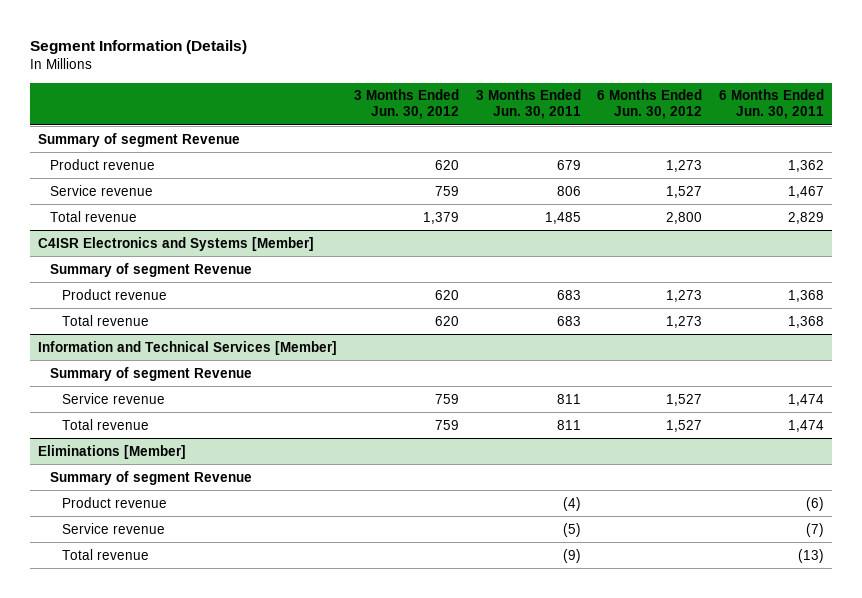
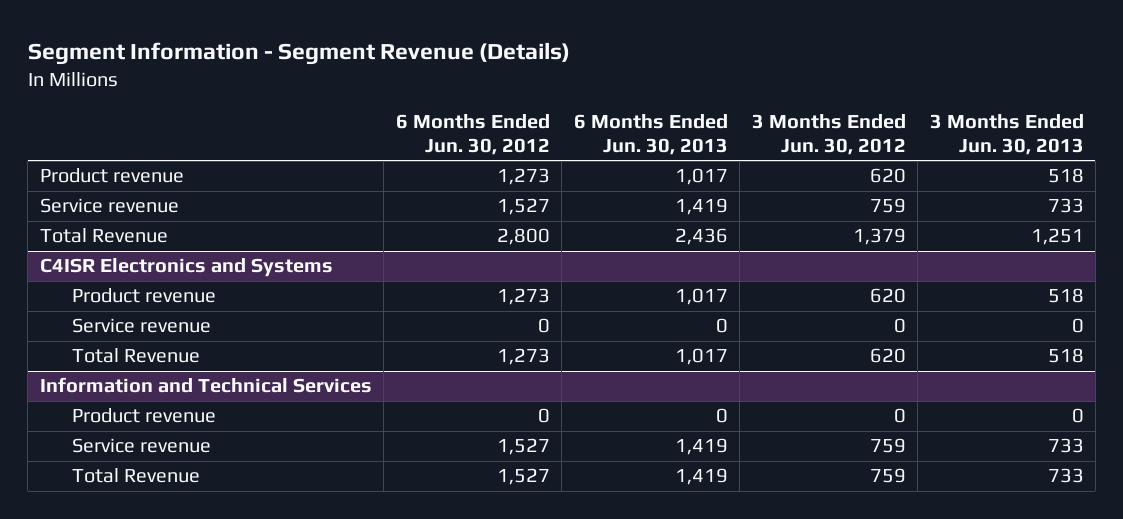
[30,39,248,54] Segment Information (Details) -> [27,42,570,66] Segment Information - Segment Revenue (Details)
[475,89,581,120] 3 Months Ended Jun. 30, 2011 -> none
[718,89,824,120] 6 Months Ended Jun. 30, 2011 -> none
none -> [573,113,728,155] 6 Months Ended Jun. 30, 2013
none -> [929,113,1084,155] 3 Months Ended Jun. 30, 2013
[38,132,241,147] Summary of segment Revenue -> none
[50,262,253,277] Summary of segment Revenue -> none
[50,210,138,222] Total revenue -> [39,228,168,244] Total Revenue
[38,236,315,251] C4ISR Electronics and Systems [Member] -> [39,258,333,278] C4ISR Electronics and Systems
[50,366,253,381] Summary of segment Revenue -> none
none -> [71,318,211,334] Service revenue
[62,314,150,326] Total revenue -> [71,348,200,364] Total Revenue
[38,340,338,355] Information and Technical Services [Member] -> [39,377,372,394] Information and Technical Services
none -> [71,408,216,424] Product revenue
[38,444,187,459] Eliminations [Member] -> none
[50,470,253,485] Summary of segment Revenue -> none
[62,496,168,508] Product revenue -> none
[62,522,166,534] Service revenue -> none
[62,548,150,560] Total revenue -> none
[62,418,150,430] Total revenue -> [71,468,200,484] Total Revenue

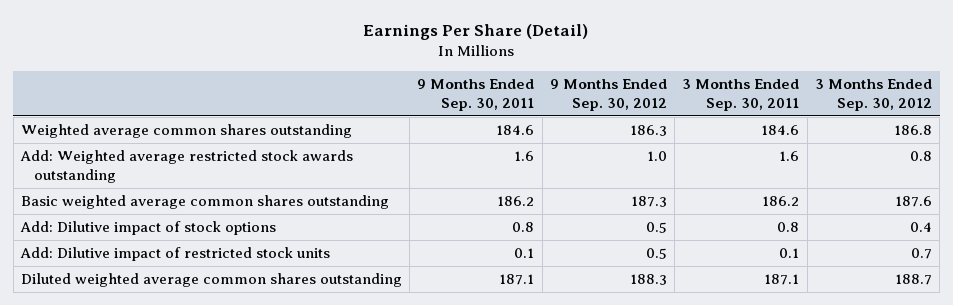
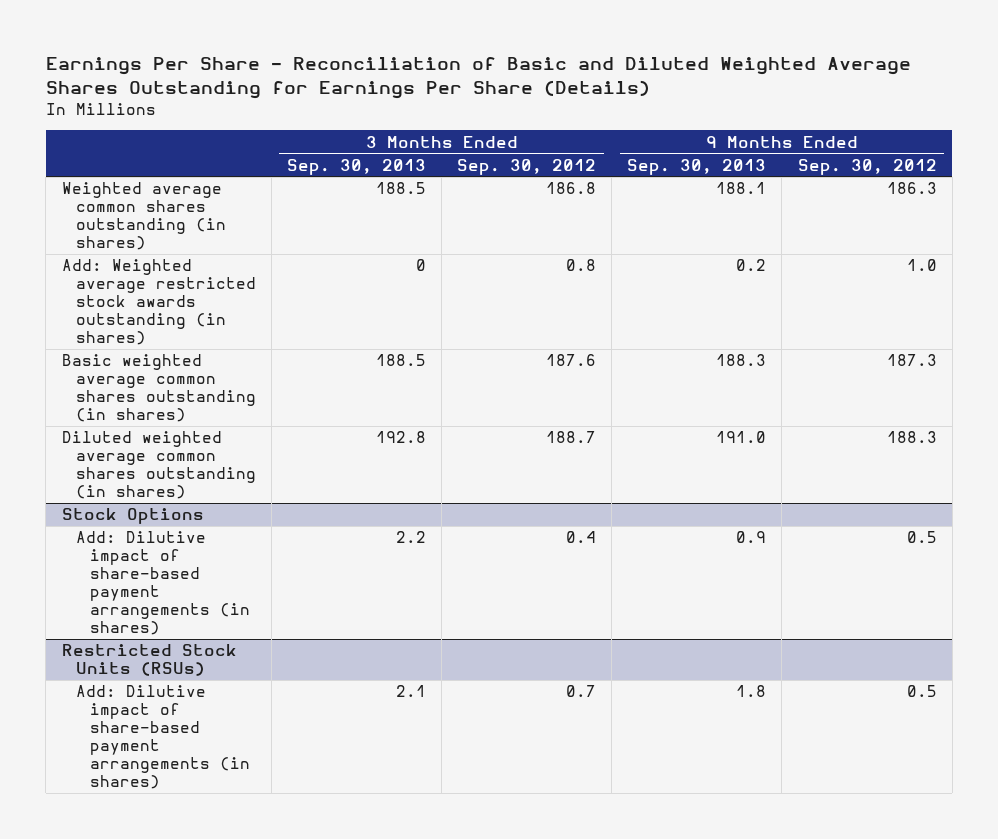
[363,24,589,41] Earnings Per Share (Detail) -> [45,56,911,99] Earnings Per Share - Reconciliation of Basic and Diluted Weighted Average Shares Outstanding for Earnings Per Share (Details)
[417,79,535,111] 9 Months Ended Sep. 30, 2011 -> none
[682,79,800,111] 3 Months Ended Sep. 30, 2011 -> none
none -> [286,158,426,175] Sep. 30, 2013
none -> [627,158,767,175] Sep. 30, 2013
[20,221,277,236] Add: Dilutive impact of stock options -> none
[20,247,331,262] Add: Dilutive impact of restricted stock units -> none
[21,124,353,139] Weighted average common shares outstanding -> [61,182,226,251] Weighted average common shares outstanding (in shares)
[20,150,354,183] Add: Weighted average restricted stock awards outstanding -> [61,259,256,345] Add: Weighted average restricted stock awards outstanding (in shares)
[21,195,390,210] Basic weighted average common shares outstanding -> [61,354,256,423] Basic weighted average common shares outstanding (in shares)
[21,273,403,288] Diluted weighted average common shares outstanding -> [61,431,256,500] Diluted weighted average common shares outstanding (in shares)
none -> [61,508,204,525] Stock Options
none -> [75,531,250,635] Add: Dilutive impact of share-based payment arrangements (in shares)
none -> [61,644,237,677] Restricted Stock Units (RSUs)
none -> [75,685,250,789] Add: Dilutive impact of share-based payment arrangements (in shares)

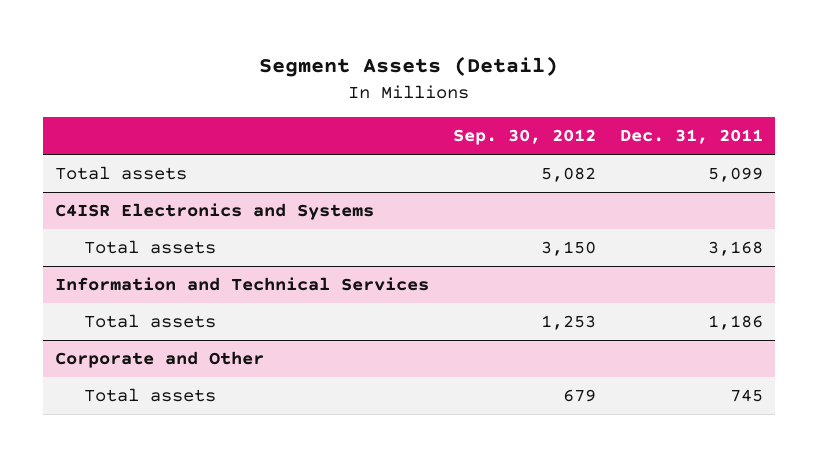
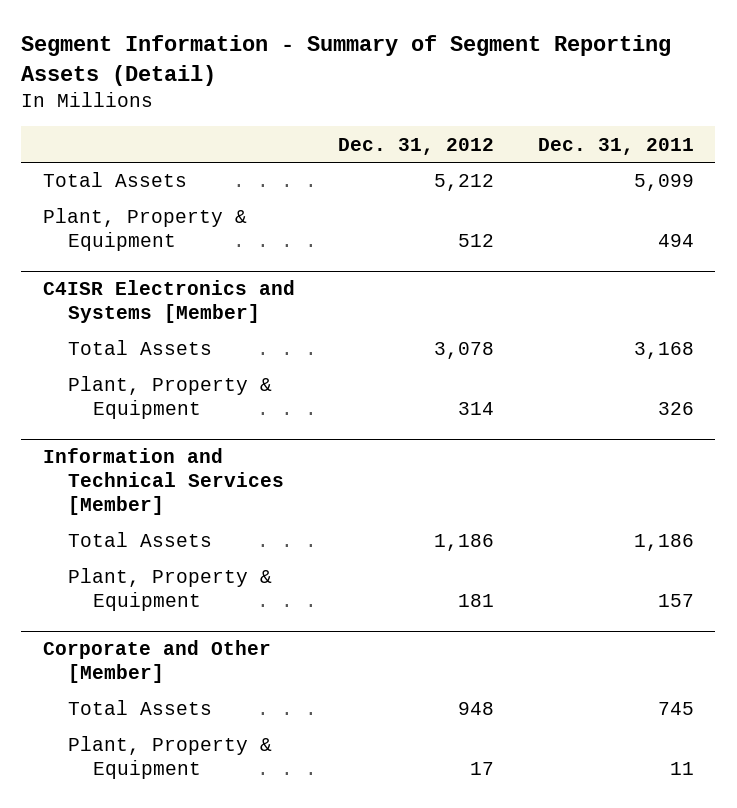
[258,56,558,78] Segment Assets (Detail) -> [21,35,672,87] Segment Information - Summary of Segment Reporting Assets (Detail)
[452,129,596,146] Sep. 30, 2012 -> none
none -> [338,137,495,155] Dec. 31, 2012
[54,166,187,181] Total assets -> [42,172,187,188] Total Assets
none -> [42,208,247,252] Plant, Property & Equipment
[54,203,374,221] C4ISR Electronics and Systems -> [42,280,295,324] C4ISR Electronics and Systems [Member]
[83,240,216,255] Total assets -> [67,340,212,356] Total Assets
none -> [67,376,272,420] Plant, Property & Equipment
[54,277,429,292] Information and Technical Services -> [42,448,284,516] Information and Technical Services [Member]
[83,314,216,329] Total assets -> [67,532,212,548] Total Assets
none -> [67,568,272,612] Plant, Property & Equipment
[54,351,264,369] Corporate and Other -> [42,640,271,684] Corporate and Other [Member]
[83,388,216,403] Total assets -> [67,700,212,716] Total Assets
none -> [67,736,272,780] Plant, Property & Equipment

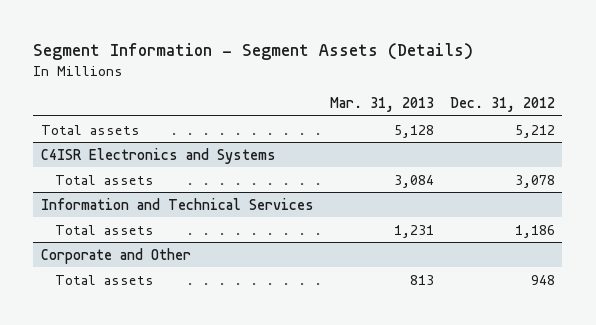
[21,35,672,87] Segment Information - Summary of Segment Reporting Assets (Detail) -> [33,42,474,60] Segment Information - Segment Assets (Details)
[537,137,694,155] Dec. 31, 2011 -> none
none -> [329,96,434,112] Mar. 31, 2013
[42,208,247,252] Plant, Property & Equipment -> none
[67,376,272,420] Plant, Property & Equipment -> none
[67,568,272,612] Plant, Property & Equipment -> none
[67,736,272,780] Plant, Property & Equipment -> none
[42,172,187,188] Total Assets -> [41,124,141,135] Total assets
[42,280,295,324] C4ISR Electronics and Systems [Member] -> [41,147,277,164] C4ISR Electronics and Systems
[67,340,212,356] Total Assets -> [55,174,155,185] Total assets
[42,448,284,516] Information and Technical Services [Member] -> [41,197,315,210] Information and Technical Services
[67,532,212,548] Total Assets -> [55,224,155,235] Total assets
[42,640,271,684] Corporate and Other [Member] -> [41,247,192,264] Corporate and Other
[67,700,212,716] Total Assets -> [55,274,155,285] Total assets

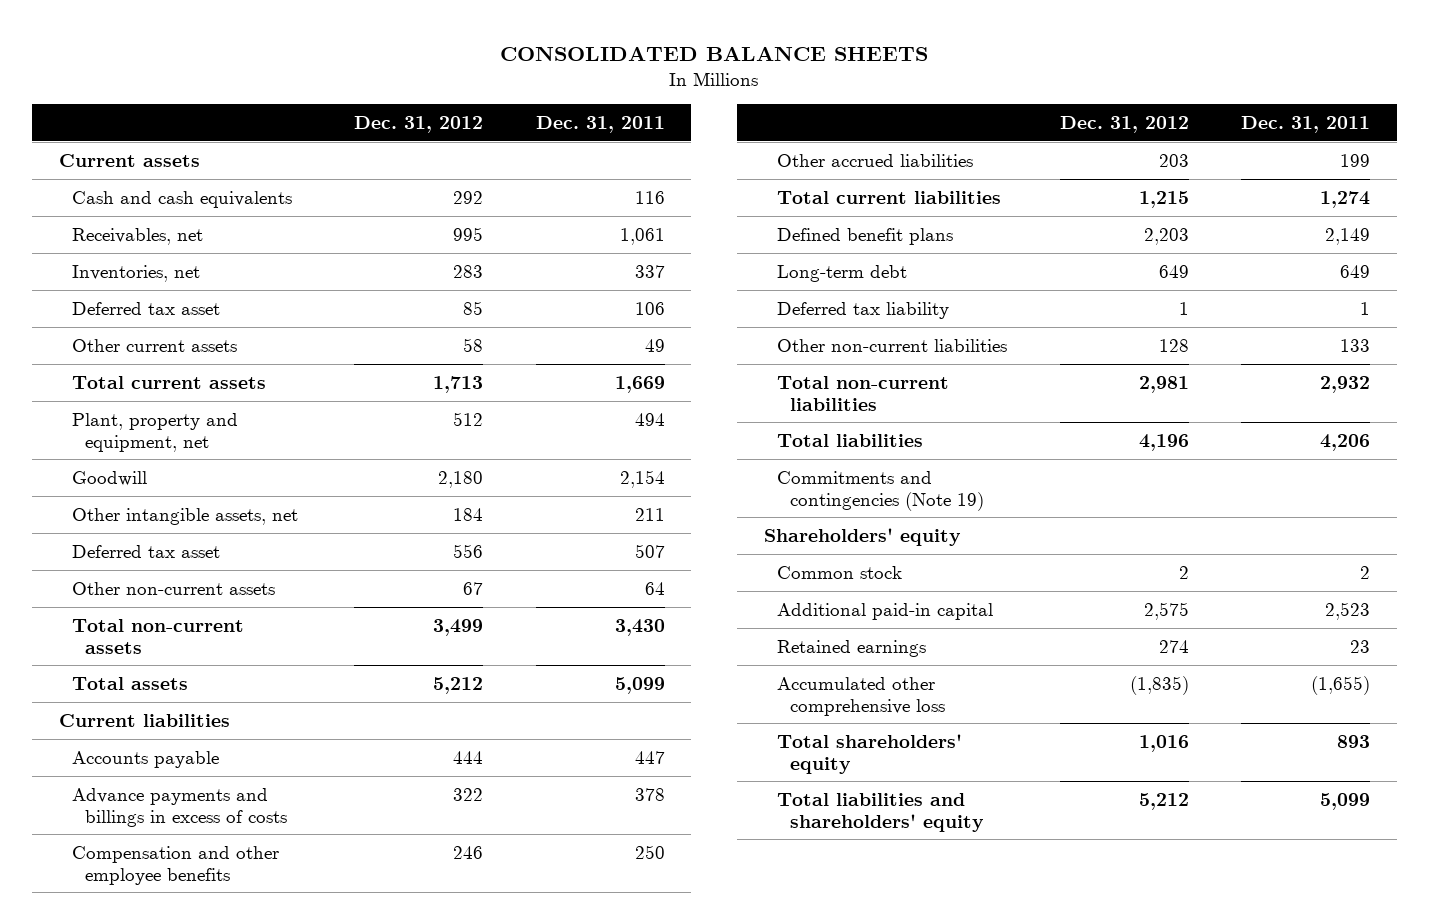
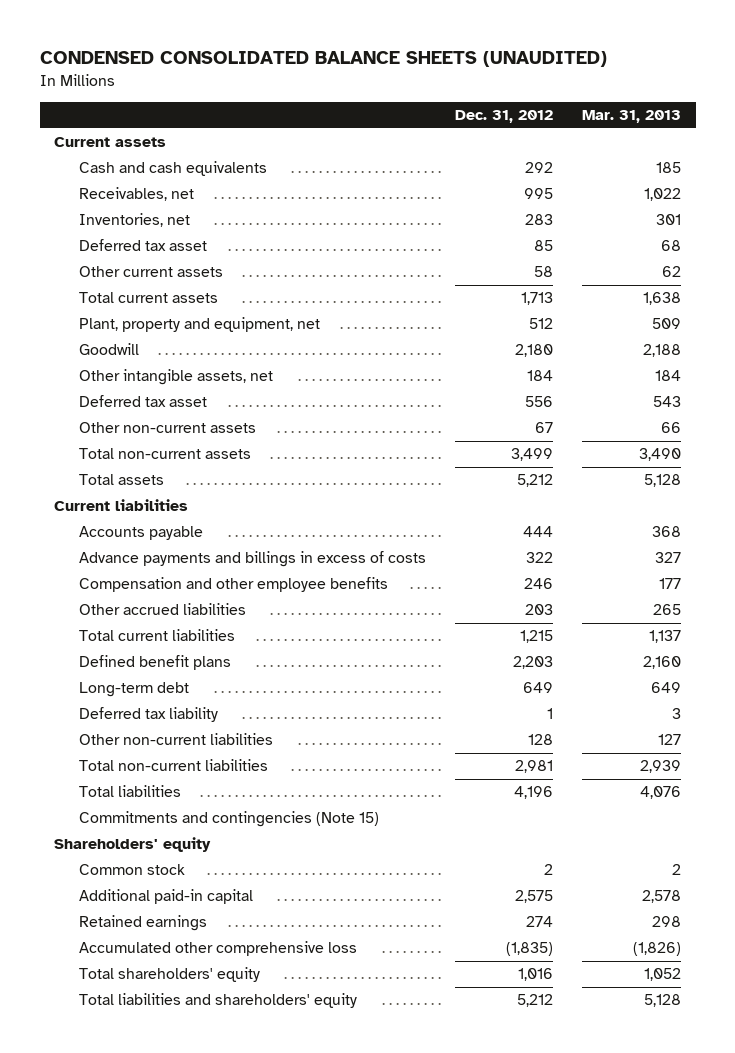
[500,45,929,61] CONSOLIDATED BALANCE SHEETS -> [39,51,607,68] CONDENSED CONSOLIDATED BALANCE SHEETS (UNAUDITED)
[536,115,666,133] Dec. 31, 2011 -> none
none -> [582,110,682,124] Mar. 31, 2013
[776,470,984,511] Commitments and contingencies (Note 19) -> [79,811,380,828] Commitments and contingencies (Note 15)

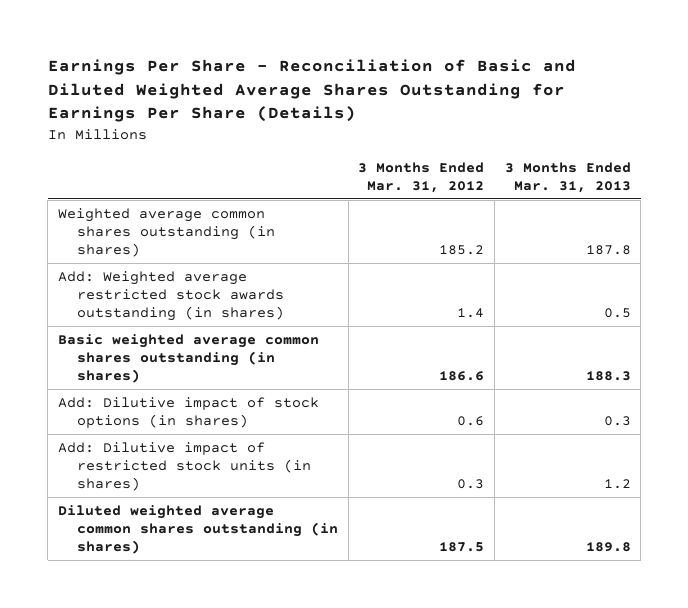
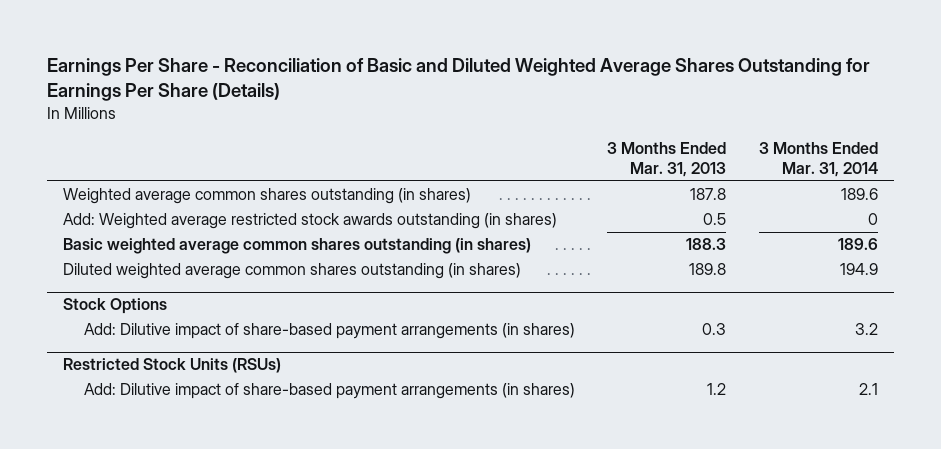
[358,161,485,194] 3 Months Ended Mar. 31, 2012 -> none
none -> [758,141,878,178] 3 Months Ended Mar. 31, 2014
[57,396,319,429] Add: Dilutive impact of stock options (in shares) -> none
[57,441,311,492] Add: Dilutive impact of restricted stock units (in shares) -> none
none -> [63,298,168,315] Stock Options
none -> [83,323,575,340] Add: Dilutive impact of share-based payment arrangements (in shares)
none -> [63,358,282,374] Restricted Stock Units (RSUs)
none -> [83,383,575,400] Add: Dilutive impact of share-based payment arrangements (in shares)

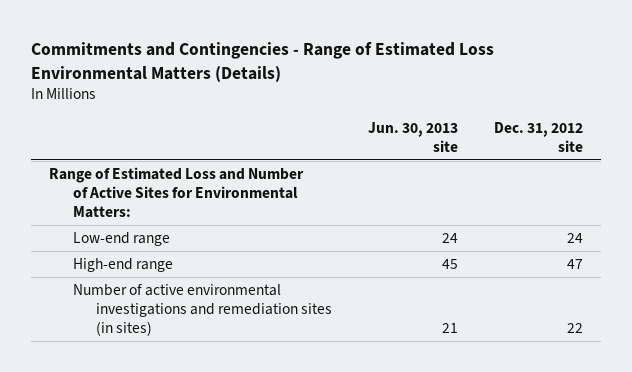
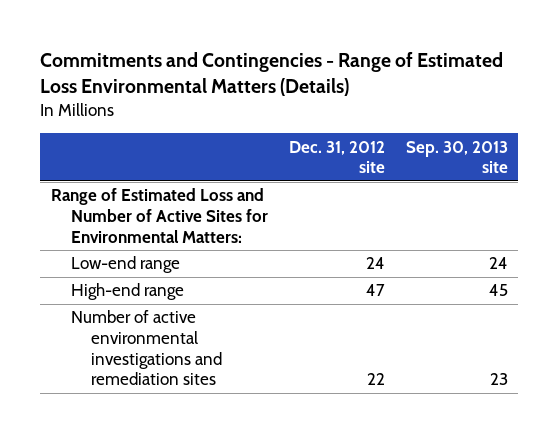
[368,121,459,152] Jun. 30, 2013 site -> none
none -> [405,140,508,174] Sep. 30, 2013 site
[72,284,333,336] Number of active environmental investigations and remediation sites (in sites) -> [70,310,222,386] Number of active environmental investigations and remediation sites

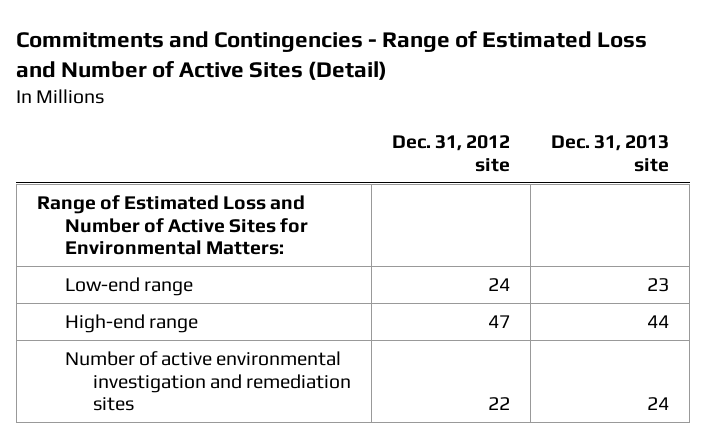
[40,51,504,97] Commitments and Contingencies - Range of Estimated Loss Environmental Matters (Details) -> [16,30,648,81] Commitments and Contingencies - Range of Estimated Loss and Number of Active Sites (Detail)
[405,140,508,174] Sep. 30, 2013 site -> none
none -> [551,134,670,172] Dec. 31, 2013 site
[70,310,222,386] Number of active environmental investigations and remediation sites -> [64,350,352,412] Number of active environmental investigation and remediation sites

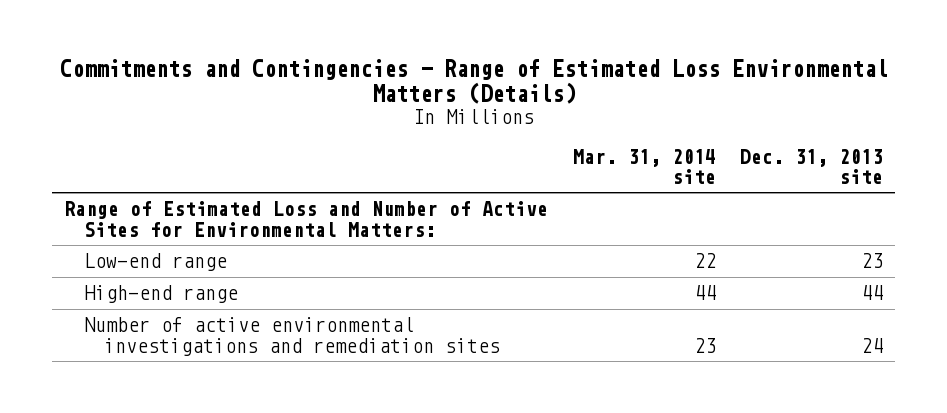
[16,30,648,81] Commitments and Contingencies - Range of Estimated Loss and Number of Active Sites (Detail) -> [59,59,888,105] Commitments and Contingencies - Range of Estimated Loss Environmental Matters (Details)
[392,134,511,172] Dec. 31, 2012 site -> none
none -> [572,148,716,184] Mar. 31, 2014 site
[64,350,352,412] Number of active environmental investigation and remediation sites -> [84,317,501,356] Number of active environmental investigations and remediation sites

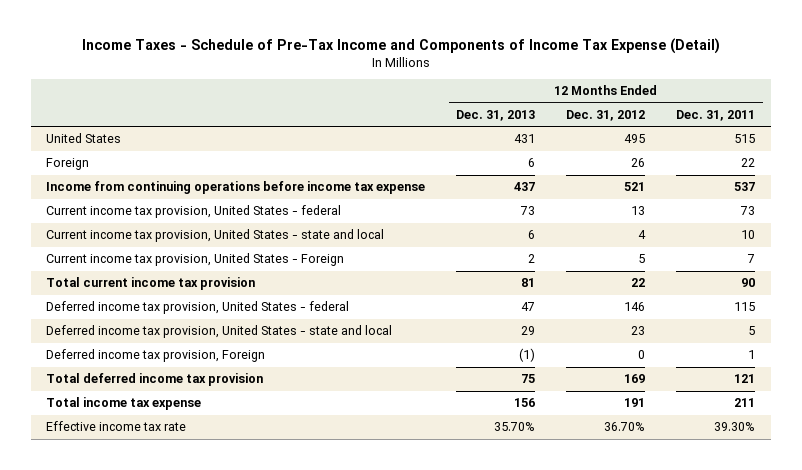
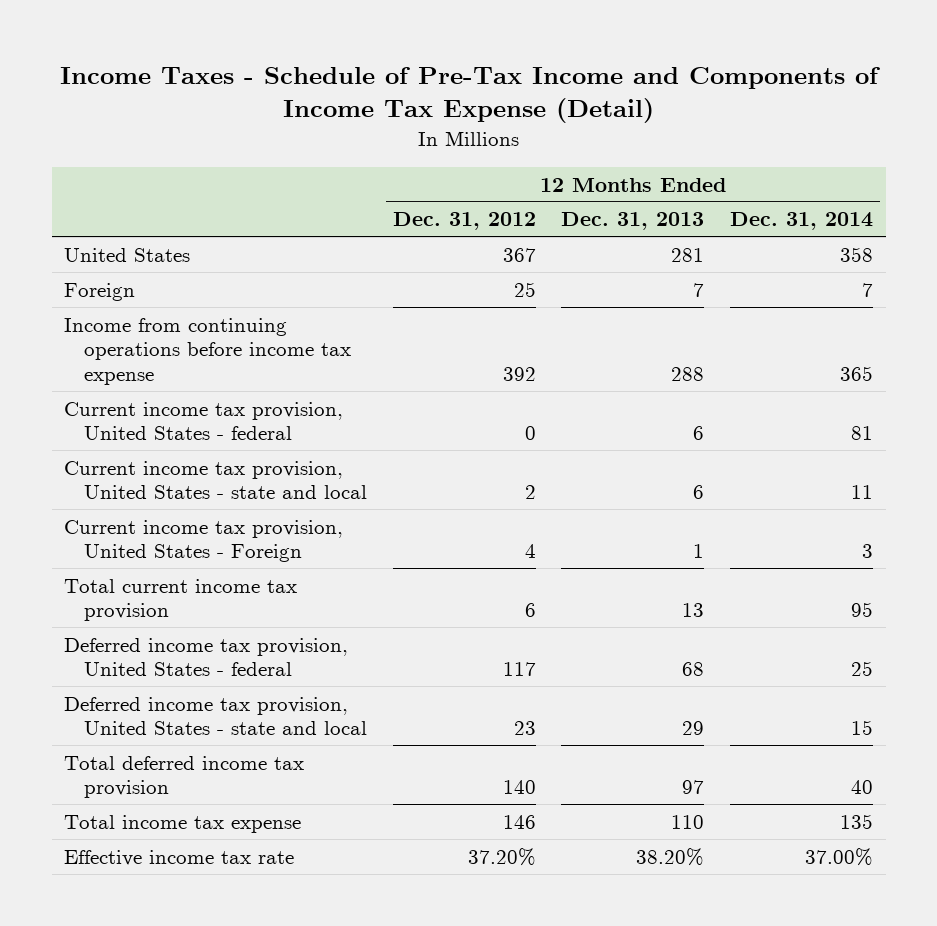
[676,109,756,121] Dec. 31, 2011 -> none
none -> [730,212,874,231] Dec. 31, 2014
[514,134,536,144] 431 -> [671,247,705,262] 281
[624,134,646,144] 495 -> [502,247,536,262] 367
[528,158,536,168] 6 -> [693,282,705,297] 7
[631,158,646,168] 26 -> [513,281,536,297] 25
[514,182,536,192] 437 -> [671,366,705,381] 288
[624,182,646,192] 521 -> [502,366,536,381] 392
[520,206,536,216] 73 -> [693,426,705,441] 6
[631,206,646,216] 13 -> [524,426,536,441] 0
[638,230,647,240] 4 -> [524,485,536,500] 2
[528,254,536,264] 2 -> [693,544,705,559] 1
[638,254,646,264] 5 -> [524,544,536,559] 4
[521,278,536,288] 81 -> [682,603,705,618] 13
[631,278,646,288] 22 -> [524,603,536,618] 6
[521,302,536,312] 47 -> [682,662,705,677] 68
[624,302,646,312] 146 -> [502,662,536,677] 117
[46,349,266,363] Deferred income tax provision, Foreign -> none
[521,374,536,384] 75 -> [682,780,705,795] 97
[624,374,646,384] 169 -> [502,780,536,795] 140
[514,398,536,408] 156 -> [671,814,705,829] 110
[624,398,646,408] 191 -> [502,814,536,829] 146
[494,422,536,432] 35.70% -> [636,847,705,866] 38.20%
[604,422,646,432] 36.70% -> [467,847,536,866] 37.20%

